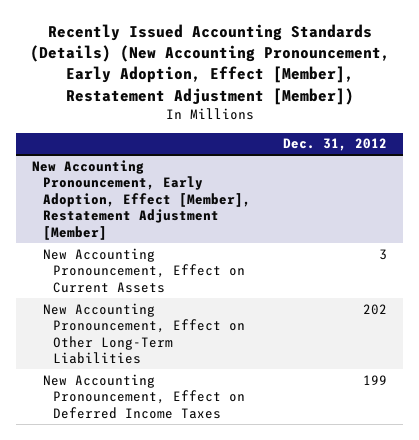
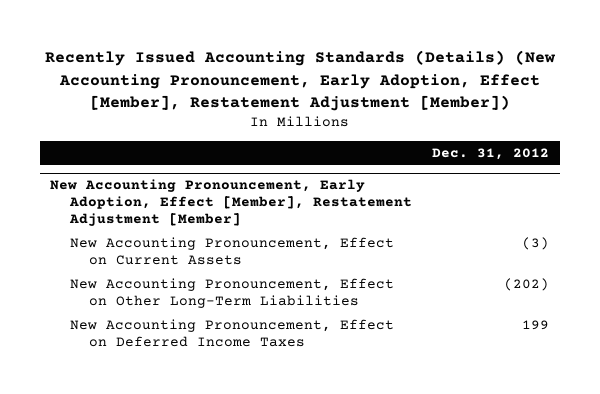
[379,248,388,260] 3 -> [522,236,550,250] (3)
[363,303,388,315] 202 -> [504,277,550,291] (202)

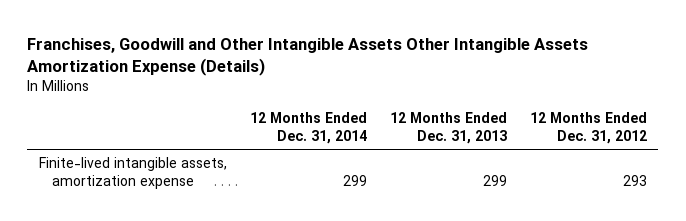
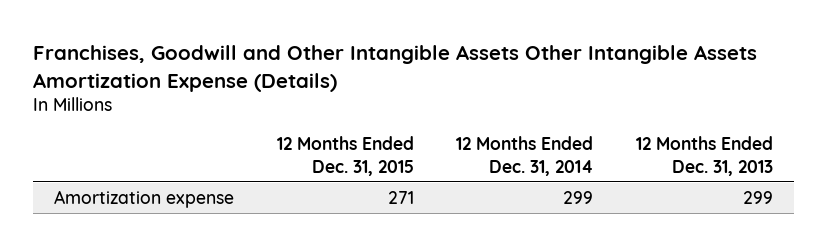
[529,112,647,145] 12 Months Ended Dec. 31, 2012 -> none
none -> [276,136,414,177] 12 Months Ended Dec. 31, 2015
[38,157,227,190] Finite-lived intangible assets, amortization expense -> [53,190,234,209] Amortization expense

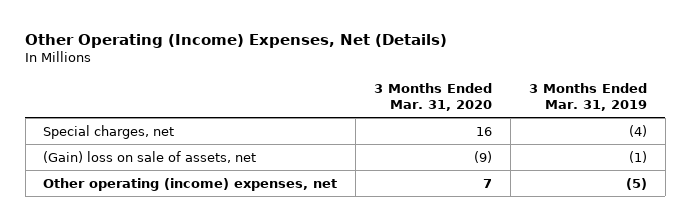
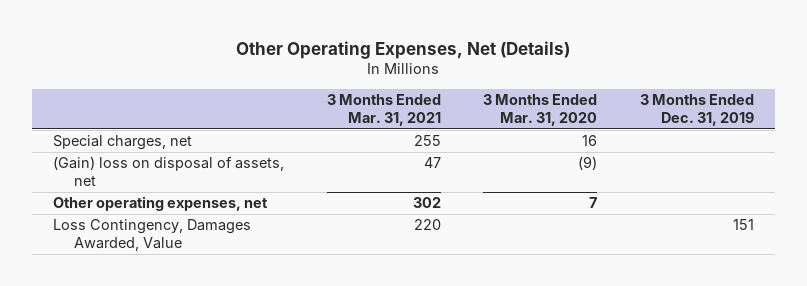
[25,33,448,48] Other Operating (Income) Expenses, Net (Details) -> [236,40,571,59] Other Operating Expenses, Net (Details)
[528,82,647,111] 3 Months Ended Mar. 31, 2019 -> none
none -> [326,94,441,127] 3 Months Ended Mar. 31, 2021
none -> [639,94,754,127] 3 Months Ended Dec. 31, 2019
[43,150,257,163] (Gain) loss on sale of assets, net -> [53,156,285,187] (Gain) loss on disposal of assets, net
[43,177,338,191] Other operating (income) expenses, net -> [53,196,269,212] Other operating expenses, net
none -> [53,219,252,252] Loss Contingency, Damages Awarded, Value

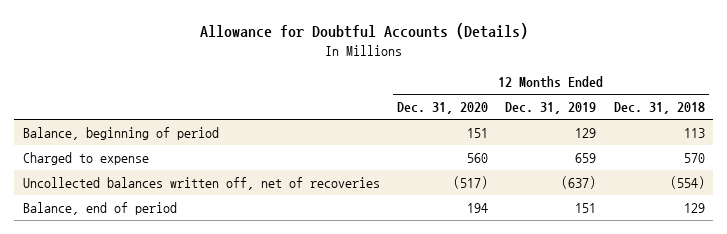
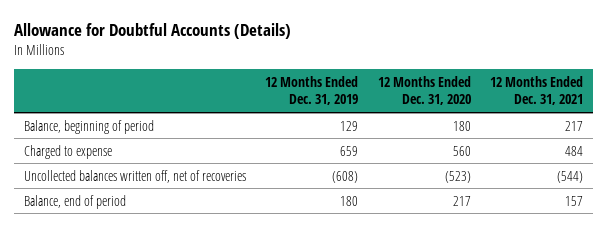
[613,102,705,115] Dec. 31, 2018 -> none
none -> [490,76,584,106] 12 Months Ended Dec. 31, 2021
[467,128,489,139] 151 -> [452,120,471,131] 180
[453,176,489,190] (517) -> [444,170,471,183] (523)
[561,176,597,190] (637) -> [332,170,359,183] (608)
[467,203,489,214] 194 -> [452,195,471,206] 217
[575,203,597,214] 151 -> [340,195,359,206] 180

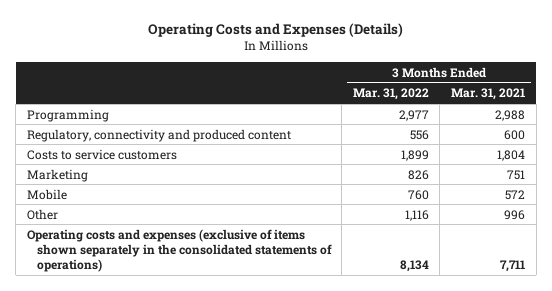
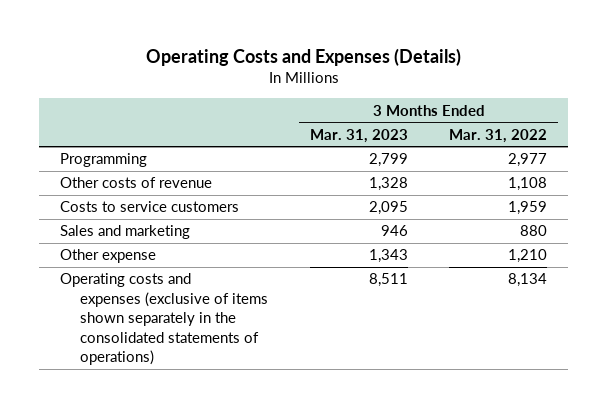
[451,88,526,101] Mar. 31, 2021 -> none
none -> [309,128,408,143] Mar. 31, 2023
[26,128,291,142] Regulatory, connectivity and produced content -> none
[26,188,67,200] Mobile -> none
none -> [60,177,213,189] Other costs of revenue
[400,149,429,161] 1,899 -> [508,201,548,216] 1,959
[26,168,88,182] Marketing -> [60,225,191,240] Sales and marketing
[407,169,429,180] 826 -> [520,225,548,237] 880
[26,208,58,220] Other -> [60,249,157,264] Other expense
[404,209,429,221] 1,116 -> [508,249,548,264] 1,210

